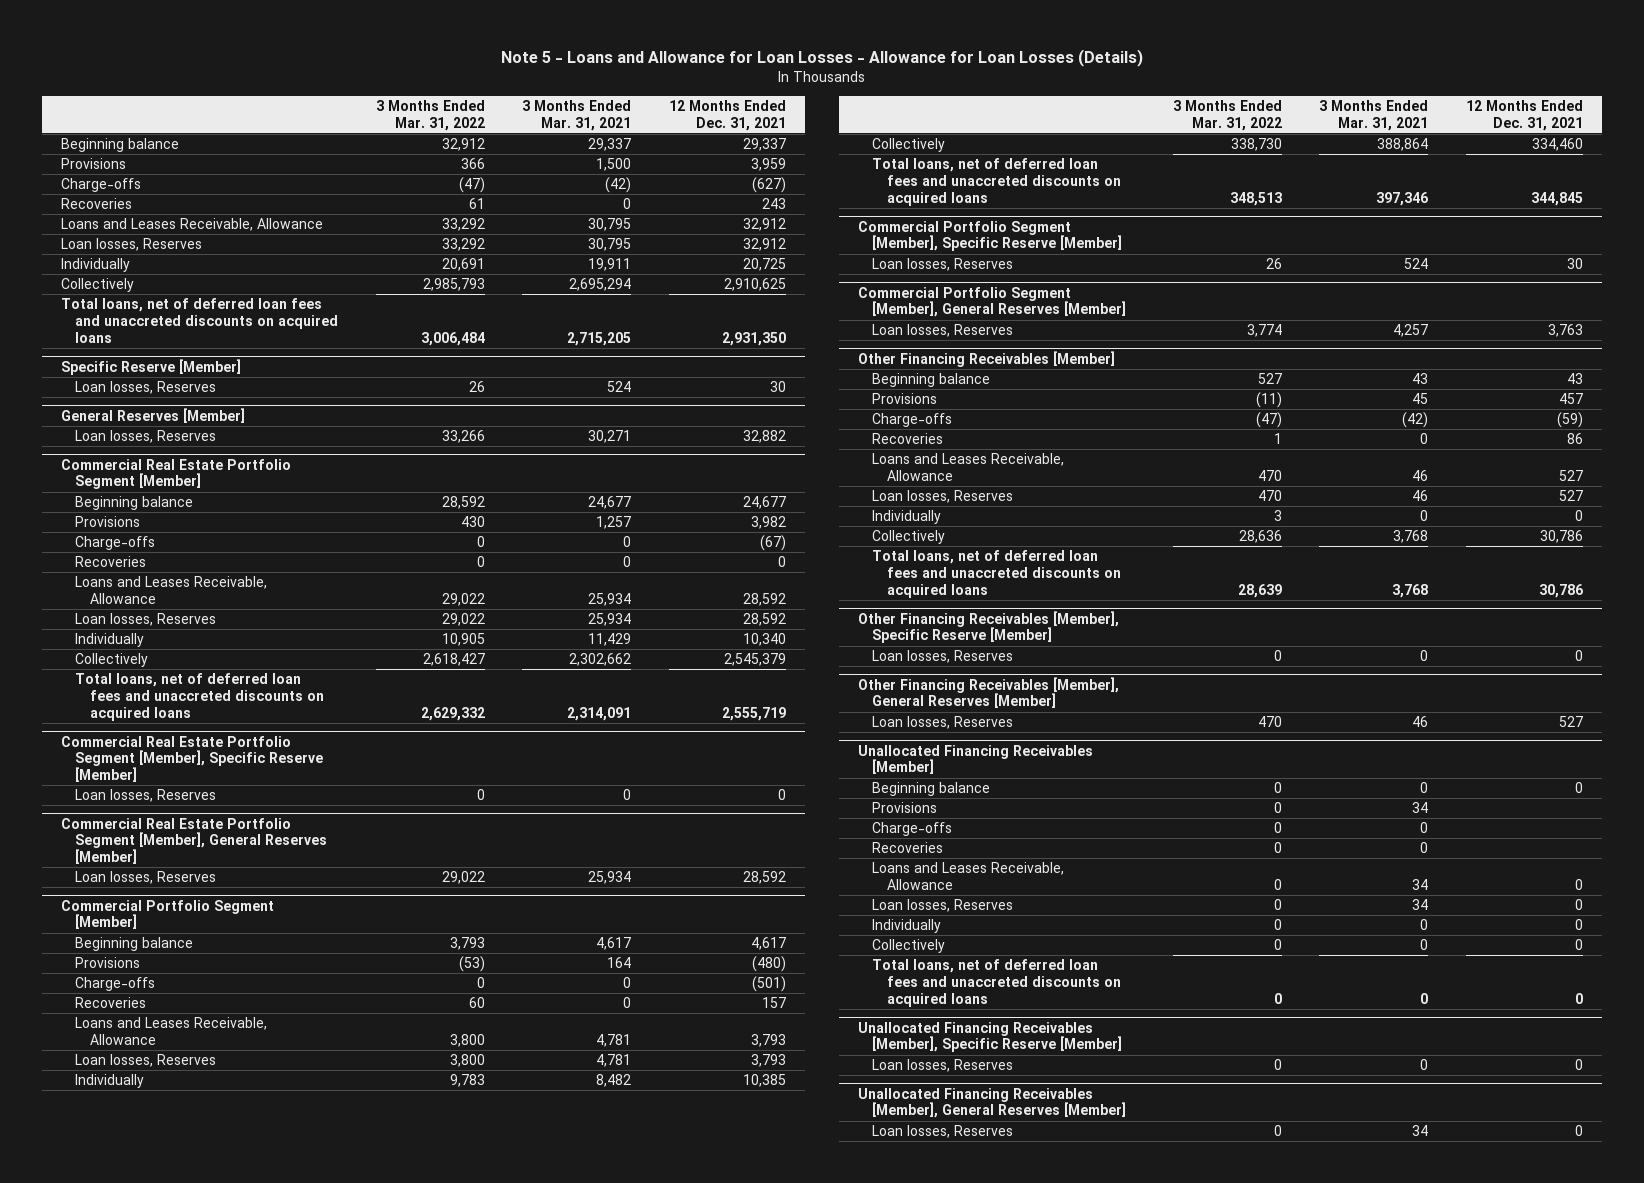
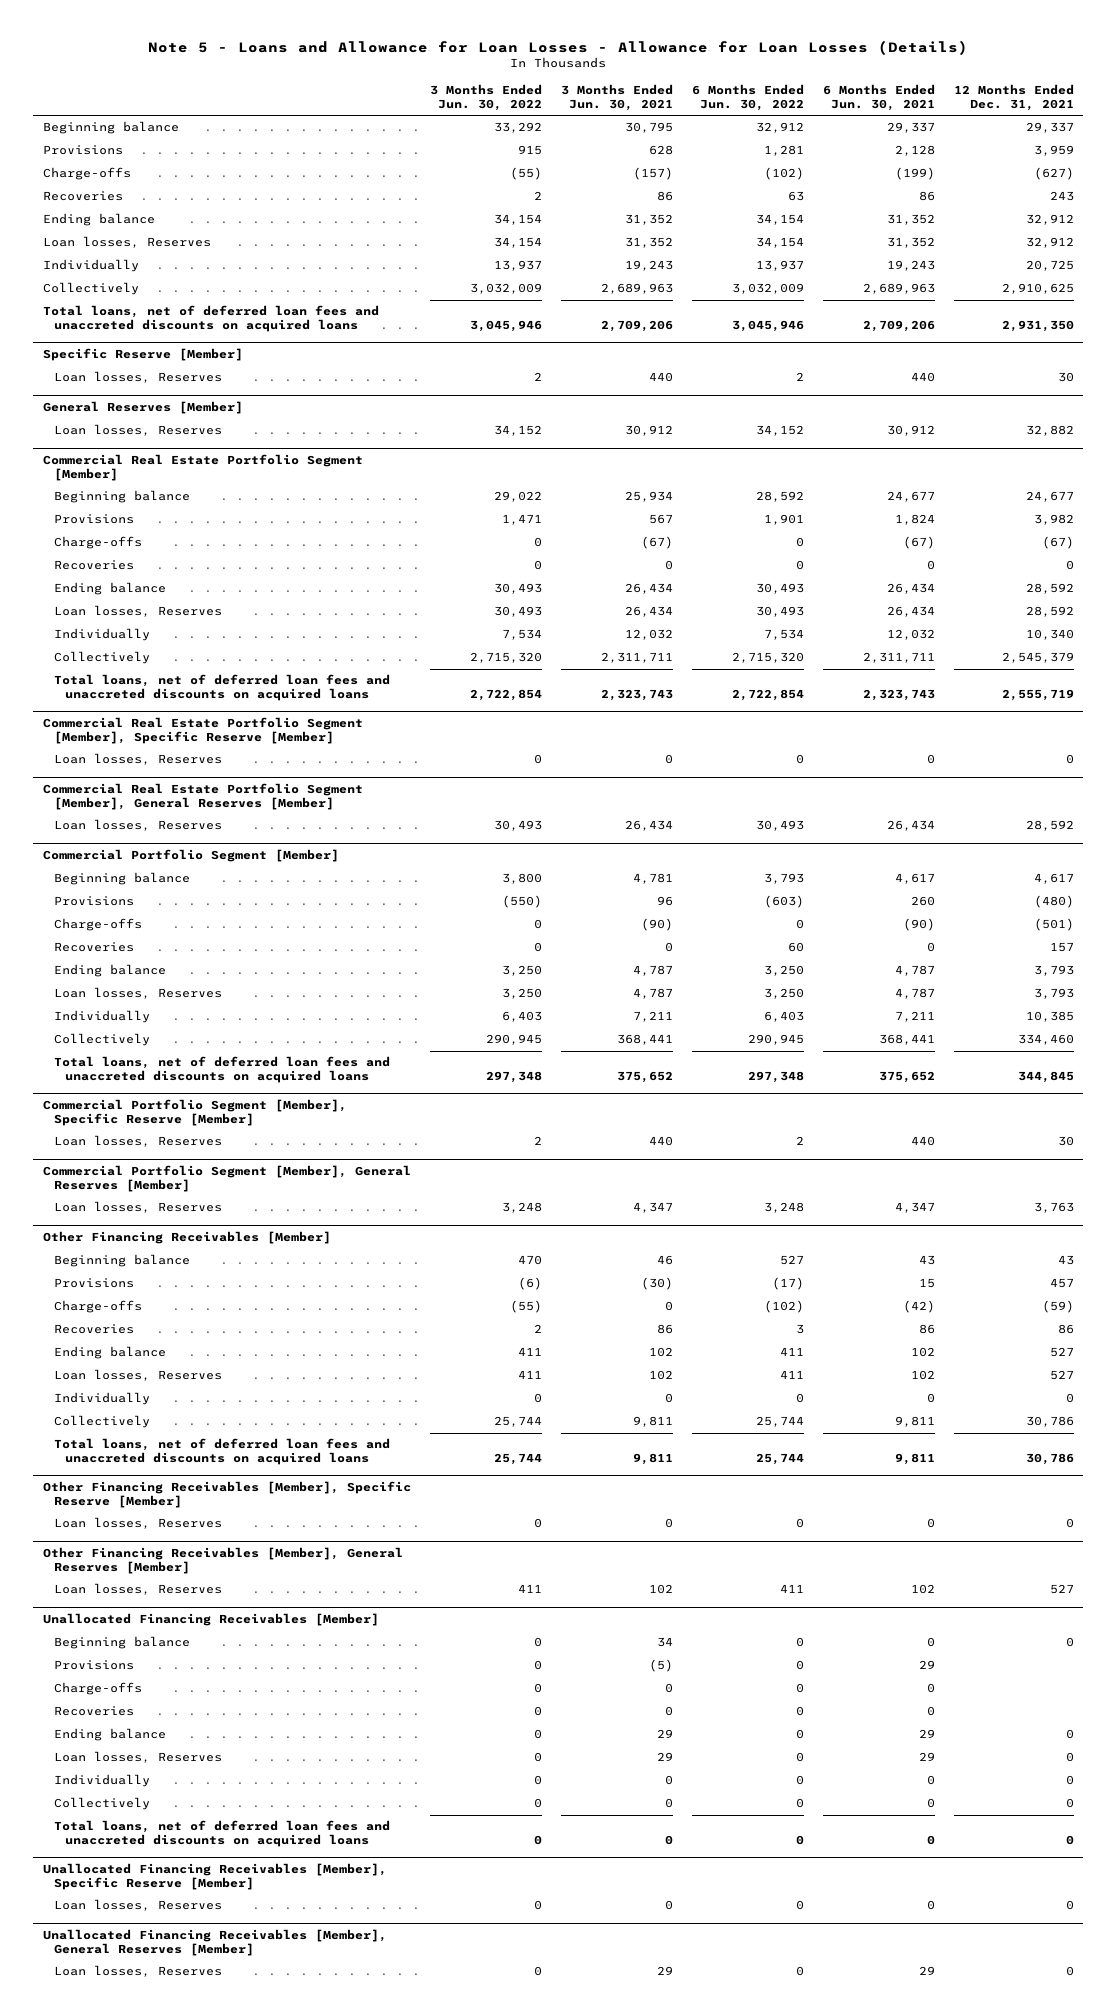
[375,99,485,131] 3 Months Ended Mar. 31, 2022 -> none
[522,99,632,131] 3 Months Ended Mar. 31, 2021 -> none
none -> [429,84,542,112] 3 Months Ended Jun. 30, 2022
none -> [560,84,673,112] 3 Months Ended Jun. 30, 2021
none -> [691,84,804,112] 6 Months Ended Jun. 30, 2022
none -> [822,84,935,112] 6 Months Ended Jun. 30, 2021
[60,218,323,232] Loans and Leases Receivable, Allowance -> [42,213,155,227] Ending balance
[75,576,268,604] Loans and Leases Receivable, Allowance -> [53,582,166,596] Ending balance
[75,1017,268,1045] Loans and Leases Receivable, Allowance -> [53,964,166,978] Ending balance
[872,453,1065,481] Loans and Leases Receivable, Allowance -> [53,1346,166,1360] Ending balance
[872,862,1065,890] Loans and Leases Receivable, Allowance -> [53,1728,166,1742] Ending balance

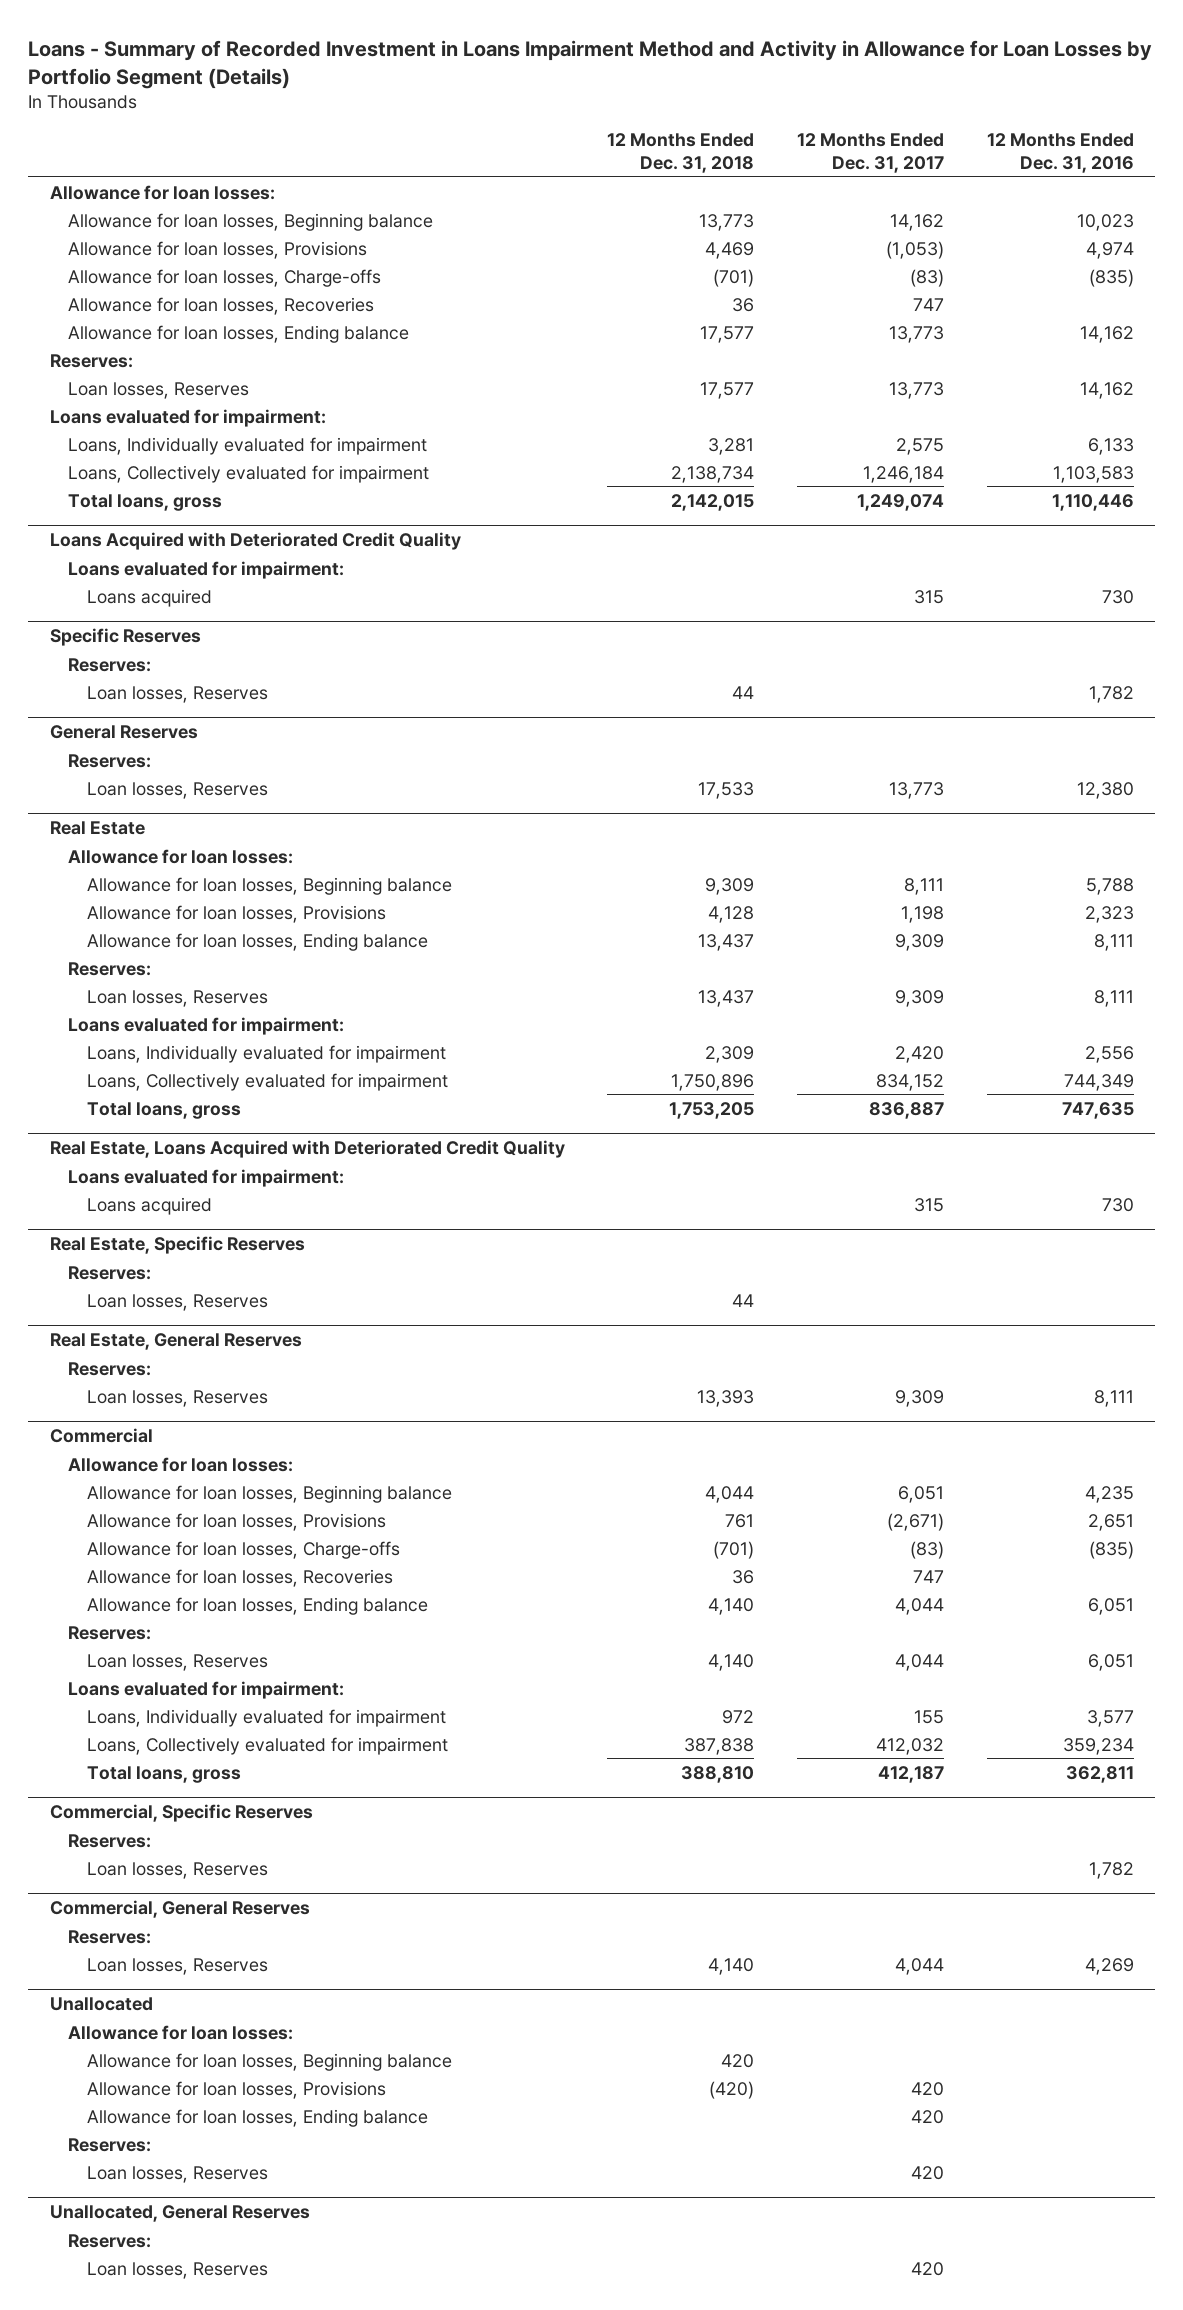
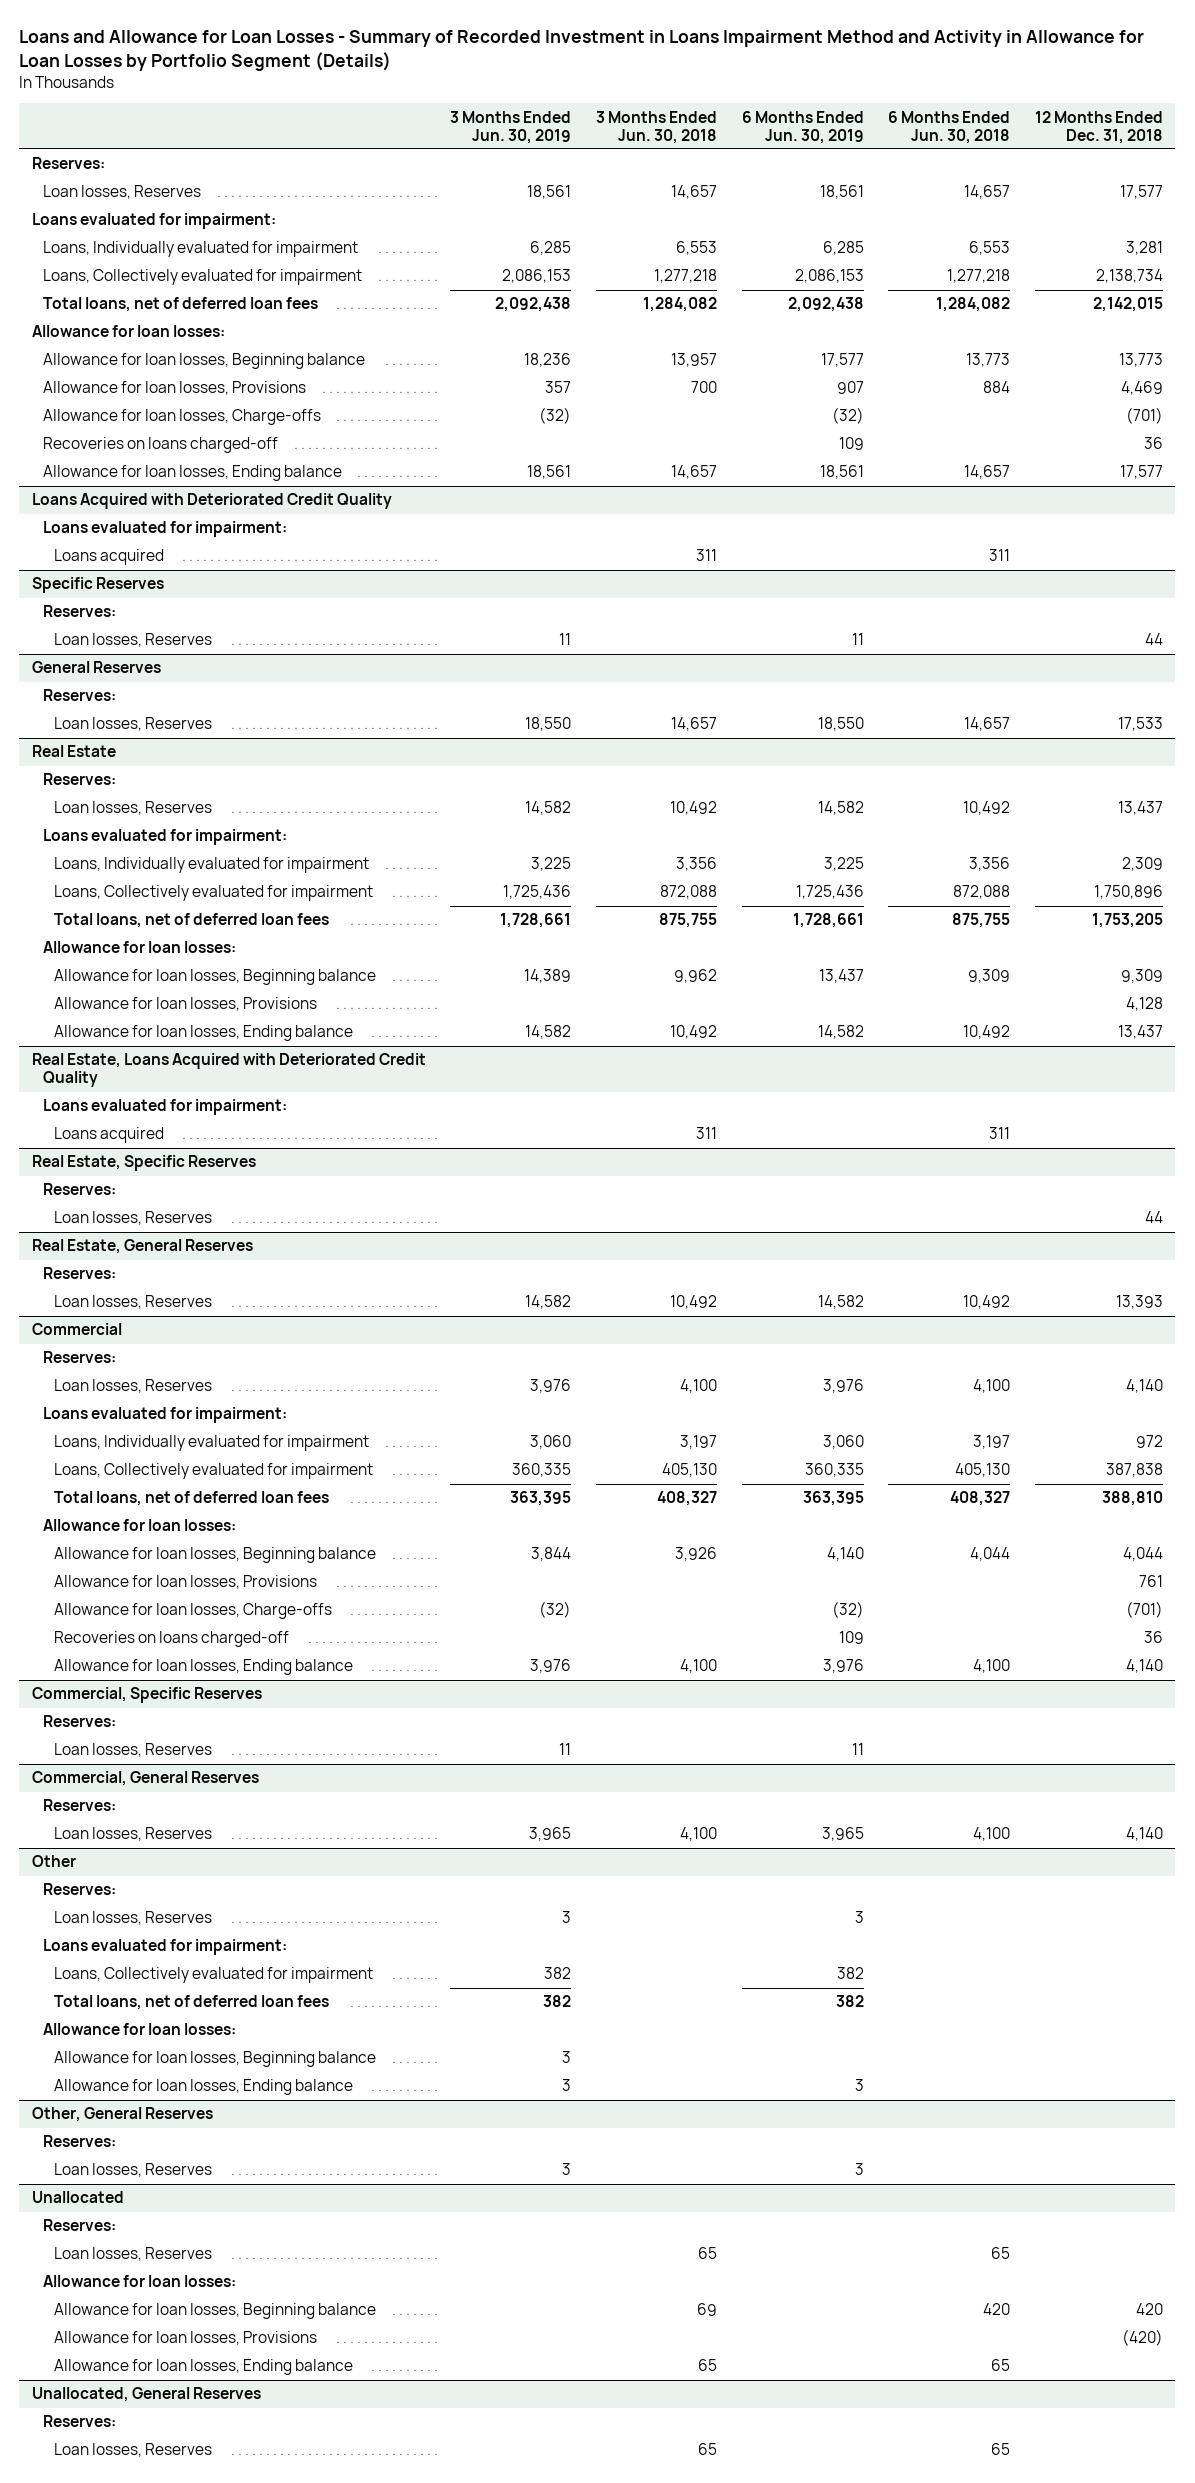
[28,39,1153,89] Loans - Summary of Recorded Investment in Loans Impairment Method and Activity in Allowance for Loan Losses by Portfolio Segment (Details) -> [19,30,1145,72] Loans and Allowance for Loan Losses - Summary of Recorded Investment in Loans Impairment Method and Activity in Allowance for Loan Losses by Portfolio Segment (Details)
[797,133,945,173] 12 Months Ended Dec. 31, 2017 -> none
[986,133,1134,173] 12 Months Ended Dec. 31, 2016 -> none
none -> [450,110,572,144] 3 Months Ended Jun. 30, 2019
none -> [595,110,717,144] 3 Months Ended Jun. 30, 2018
none -> [741,110,864,144] 6 Months Ended Jun. 30, 2019
none -> [888,110,1011,144] 6 Months Ended Jun. 30, 2018
[68,296,375,315] Allowance for loan losses, Recoveries -> none
[68,493,223,511] Total loans, gross -> [42,297,318,313] Total loans, net of deferred loan fees
[49,184,275,200] Allowance for loan losses: -> [31,325,225,338] Allowance for loan losses:
[68,212,434,231] Allowance for loan losses, Beginning balance -> [42,353,365,370] Allowance for loan losses, Beginning balance
[68,240,368,259] Allowance for loan losses, Provisions -> [42,381,306,396] Allowance for loan losses, Provisions
[68,268,382,287] Allowance for loan losses, Charge-offs -> [42,409,321,426] Allowance for loan losses, Charge-offs
none -> [42,437,278,454] Recoveries on loans charged-off
[68,324,410,343] Allowance for loan losses, Ending balance -> [42,465,342,482] Allowance for loan losses, Ending balance
[86,1101,241,1119] Total loans, gross -> [53,913,329,929] Total loans, net of deferred loan fees
[68,848,294,864] Allowance for loan losses: -> [42,941,236,954] Allowance for loan losses:
[86,876,452,895] Allowance for loan losses, Beginning balance -> [53,969,376,986] Allowance for loan losses, Beginning balance
[86,904,386,923] Allowance for loan losses, Provisions -> [53,997,317,1012] Allowance for loan losses, Provisions
[86,932,428,951] Allowance for loan losses, Ending balance -> [53,1025,353,1042] Allowance for loan losses, Ending balance
[86,1568,393,1587] Allowance for loan losses, Recoveries -> none
[86,1765,241,1783] Total loans, gross -> [53,1491,329,1507] Total loans, net of deferred loan fees
[68,1456,294,1472] Allowance for loan losses: -> [42,1519,236,1532] Allowance for loan losses:
[86,1484,452,1503] Allowance for loan losses, Beginning balance -> [53,1547,376,1564] Allowance for loan losses, Beginning balance
[86,1512,386,1531] Allowance for loan losses, Provisions -> [53,1575,317,1590] Allowance for loan losses, Provisions
[86,1540,400,1559] Allowance for loan losses, Charge-offs -> [53,1603,332,1620] Allowance for loan losses, Charge-offs
none -> [53,1631,289,1648] Recoveries on loans charged-off
[86,1596,428,1615] Allowance for loan losses, Ending balance -> [53,1659,353,1676] Allowance for loan losses, Ending balance
none -> [31,1855,76,1868] Other
none -> [42,1883,116,1896] Reserves:
none -> [53,1911,212,1926] Loan losses, Reserves
none -> [42,1939,287,1956] Loans evaluated for impairment:
none -> [53,1967,373,1984] Loans, Collectively evaluated for impairment
none -> [53,1995,329,2011] Total loans, net of deferred loan fees
none -> [42,2023,236,2036] Allowance for loan losses:
none -> [53,2051,376,2068] Allowance for loan losses, Beginning balance
none -> [53,2079,353,2096] Allowance for loan losses, Ending balance
none -> [31,2107,213,2123] Other, General Reserves
none -> [42,2135,116,2148] Reserves:
none -> [53,2163,212,2178] Loan losses, Reserves
[68,2137,152,2152] Reserves: -> [42,2219,116,2232] Reserves:
[86,2165,268,2183] Loan losses, Reserves -> [53,2247,212,2262] Loan losses, Reserves

